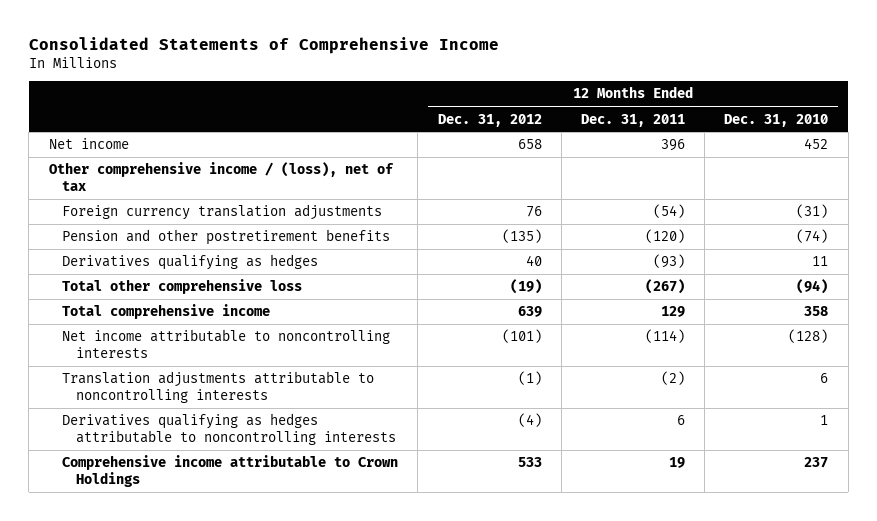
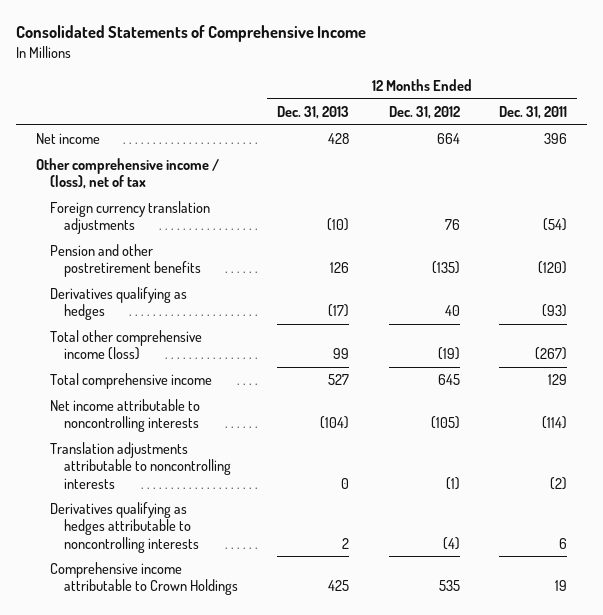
[724,113,829,127] Dec. 31, 2010 -> none
none -> [277,106,350,120] Dec. 31, 2013
[517,139,542,150] 658 -> [436,133,460,145] 664
[62,279,303,295] Total other comprehensive loss -> [49,330,202,361] Total other comprehensive income (loss)
[517,306,542,318] 639 -> [437,374,460,386] 645
[501,329,542,344] (101) -> [430,416,460,430] (105)
[517,457,542,468] 533 -> [438,580,460,592] 535

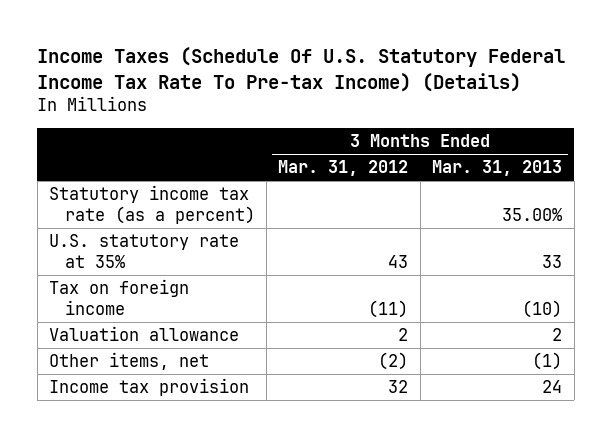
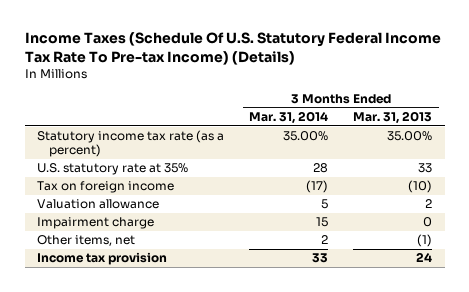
[278,160,409,177] Mar. 31, 2012 -> none
none -> [249,111,329,125] Mar. 31, 2014
none -> [37,217,155,230] Impairment charge

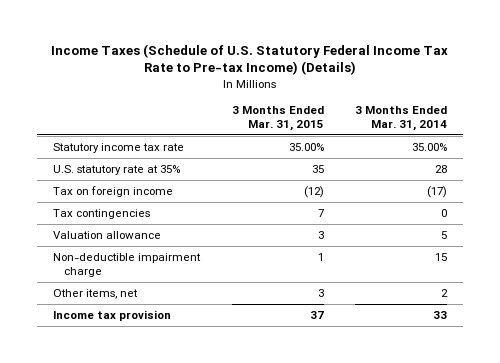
[24,32,441,65] Income Taxes (Schedule Of U.S. Statutory Federal Income Tax Rate To Pre-tax Income) (Details) -> [51,43,449,76] Income Taxes (Schedule of U.S. Statutory Federal Income Tax Rate to Pre-tax Income) (Details)
[353,111,433,125] Mar. 31, 2013 -> none
none -> [231,106,324,132] 3 Months Ended Mar. 31, 2015
[37,130,225,158] Statutory income tax rate (as a percent) -> [53,142,185,153] Statutory income tax rate
none -> [53,208,151,219] Tax contingencies
[37,217,155,230] Impairment charge -> [53,252,202,277] Non-deductible impairment charge

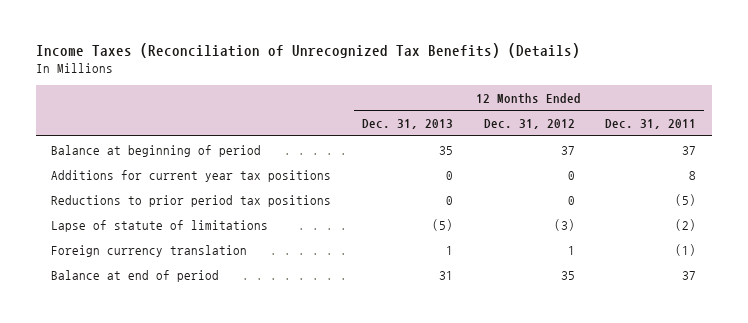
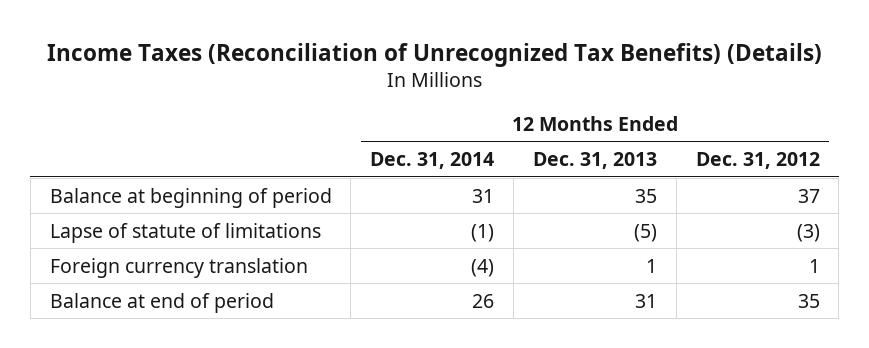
[605,119,697,130] Dec. 31, 2011 -> none
none -> [370,152,495,170] Dec. 31, 2014
[51,169,332,182] Additions for current year tax positions -> none
[51,194,332,207] Reductions to prior period tax positions -> none

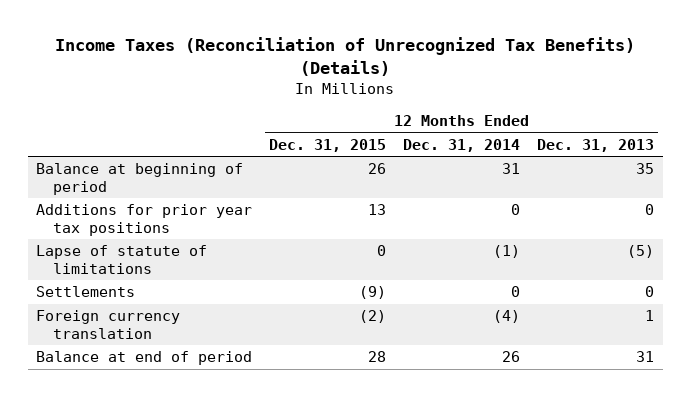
[695,152,820,170] Dec. 31, 2012 -> none
none -> [269,138,387,152] Dec. 31, 2015
none -> [36,204,253,236] Additions for prior year tax positions
none -> [36,286,136,298] Settlements

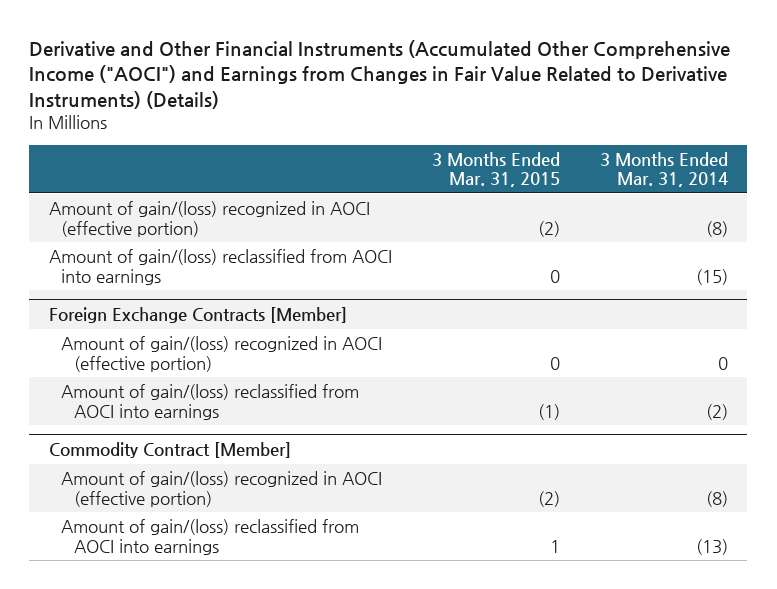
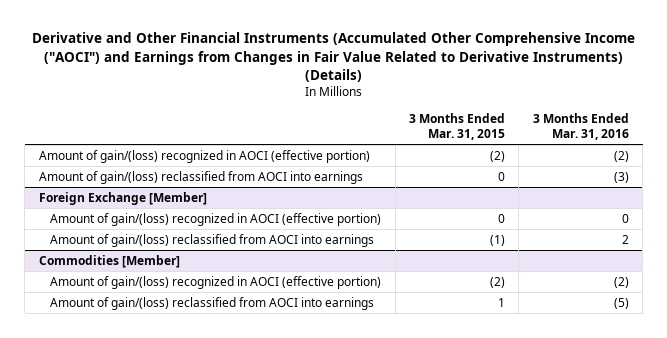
[599,151,728,188] 3 Months Ended Mar. 31, 2014 -> none
none -> [532,113,629,140] 3 Months Ended Mar. 31, 2016
[49,306,348,323] Foreign Exchange Contracts [Member] -> [38,192,207,206] Foreign Exchange [Member]
[49,441,292,458] Commodity Contract [Member] -> [38,255,180,269] Commodities [Member]

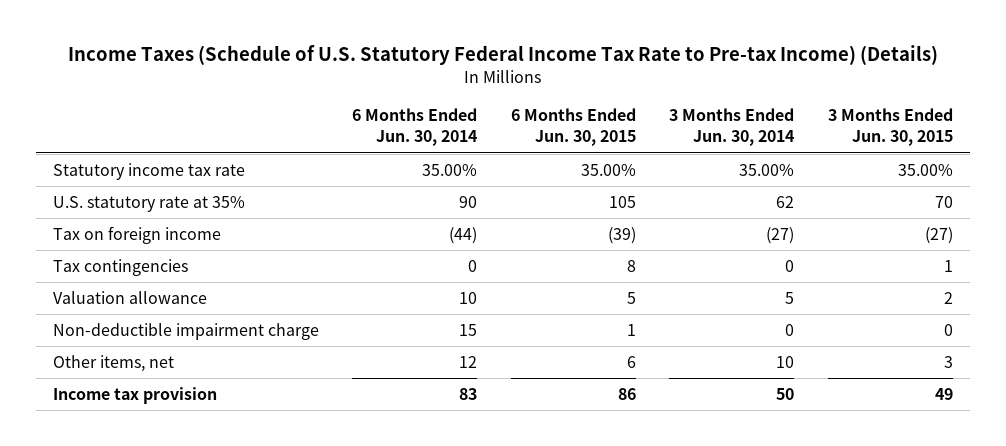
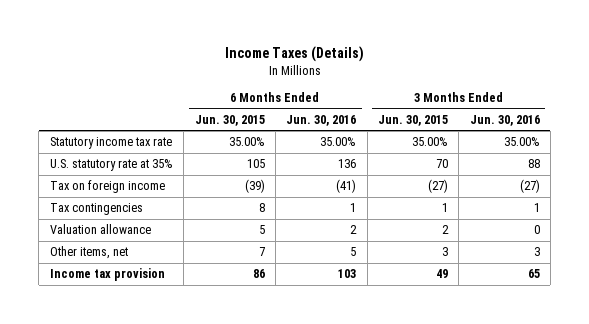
[67,45,938,66] Income Taxes (Schedule of U.S. Statutory Federal Income Tax Rate to Pre-tax Income) (Details) -> [224,46,364,63] Income Taxes (Details)
[352,108,478,147] 6 Months Ended Jun. 30, 2014 -> none
[669,108,795,147] 3 Months Ended Jun. 30, 2014 -> none
none -> [286,114,357,126] Jun. 30, 2016
none -> [469,114,540,126] Jun. 30, 2016
[52,323,319,341] Non-deductible impairment charge -> none
[626,356,636,369] 6 -> [258,247,265,257] 7

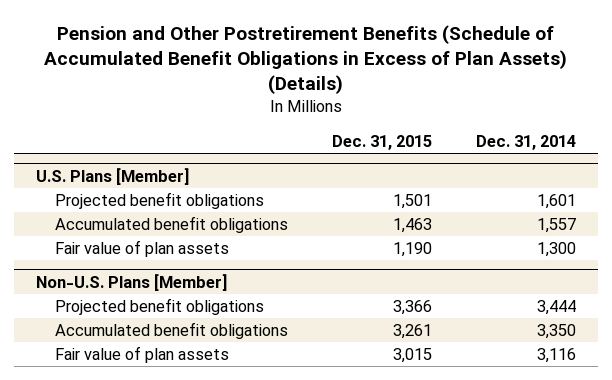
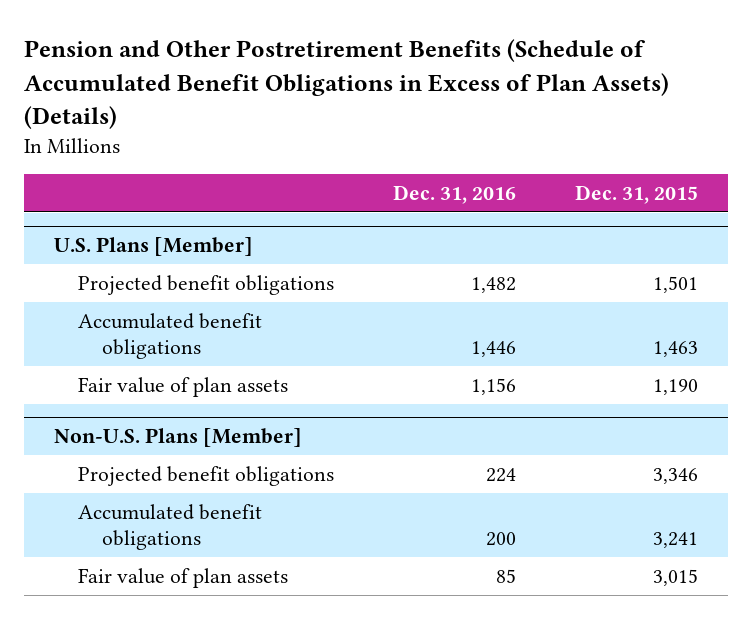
[475,134,576,150] Dec. 31, 2014 -> none
none -> [393,184,517,204] Dec. 31, 2016
[393,299,433,315] 3,366 -> [653,467,699,484] 3,346
[393,323,433,339] 3,261 -> [653,532,699,549] 3,241

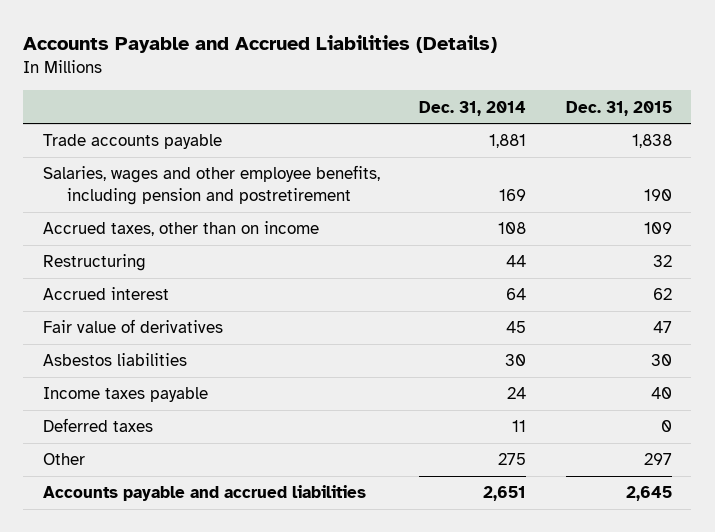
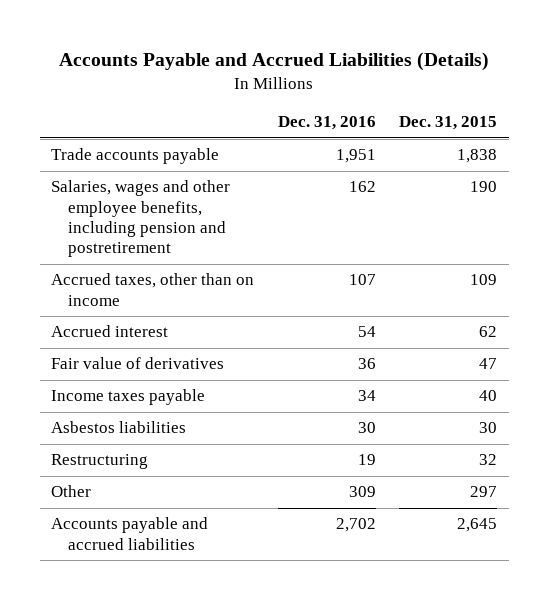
[419,100,527,116] Dec. 31, 2014 -> none
none -> [277,116,376,131] Dec. 31, 2016
[42,418,153,433] Deferred taxes -> none
[42,353,187,367] Asbestos liabilities -> [51,421,187,434] Asbestos liabilities
[42,254,146,272] Restructuring -> [51,454,149,470] Restructuring

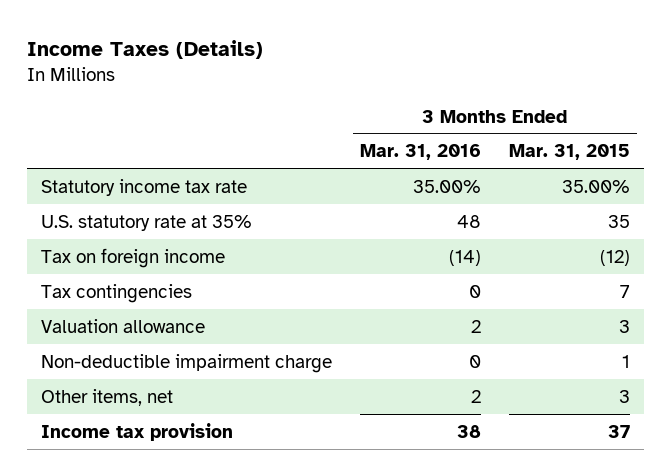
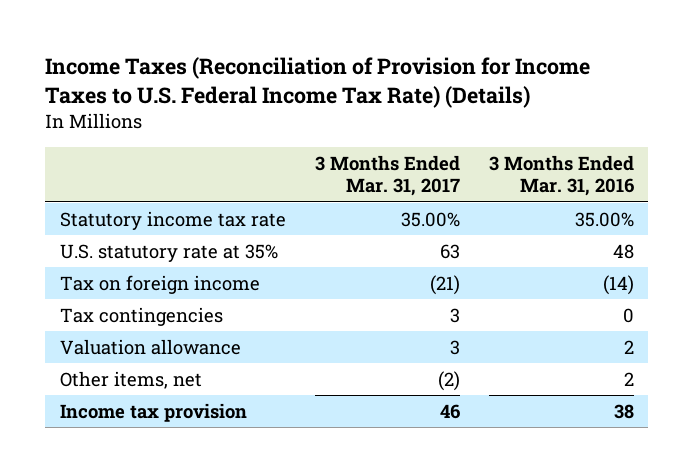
[27,39,264,59] Income Taxes (Details) -> [45,57,591,109] Income Taxes (Reconciliation of Provision for Income Taxes to U.S. Federal Income Tax Rate) (Details)
[509,144,631,161] Mar. 31, 2015 -> none
none -> [314,154,460,197] 3 Months Ended Mar. 31, 2017
[41,353,333,373] Non-deductible impairment charge -> none

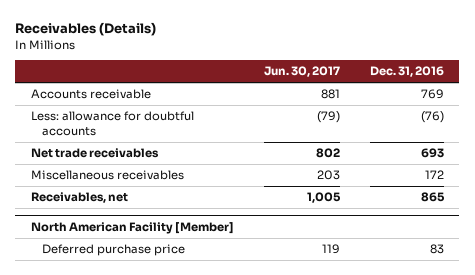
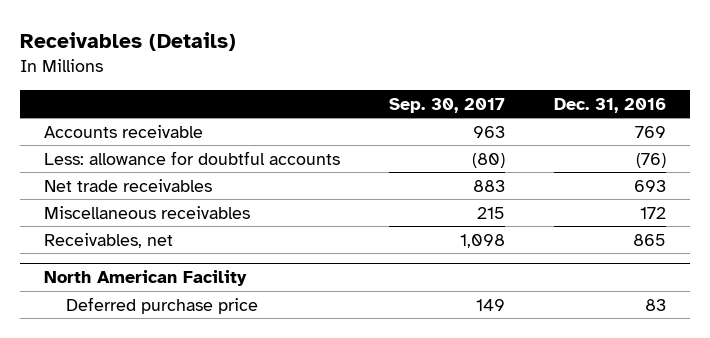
[263,66,340,78] Jun. 30, 2017 -> none
none -> [389,97,506,113] Sep. 30, 2017
[30,221,234,234] North American Facility [Member] -> [44,270,248,287] North American Facility

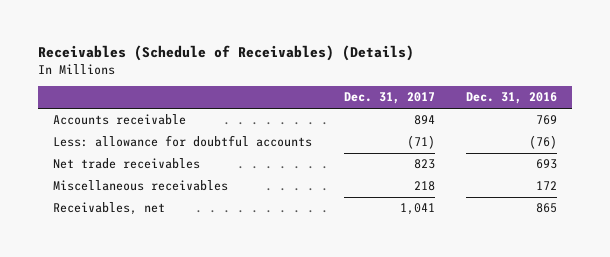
[20,31,237,51] Receivables (Details) -> [37,45,414,62] Receivables (Schedule of Receivables) (Details)
[389,97,506,113] Sep. 30, 2017 -> none
none -> [343,92,435,105] Dec. 31, 2017
[44,270,248,287] North American Facility -> none
[66,296,259,314] Deferred purchase price -> none

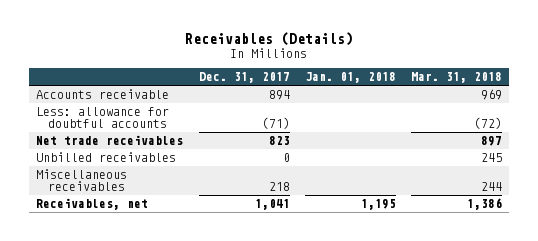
[37,45,414,62] Receivables (Schedule of Receivables) (Details) -> [185,32,354,47] Receivables (Details)
[465,92,557,105] Dec. 31, 2016 -> none
none -> [304,72,396,84] Jan. 01, 2018
none -> [410,72,502,84] Mar. 31, 2018
none -> [36,152,177,163] Unbilled receivables

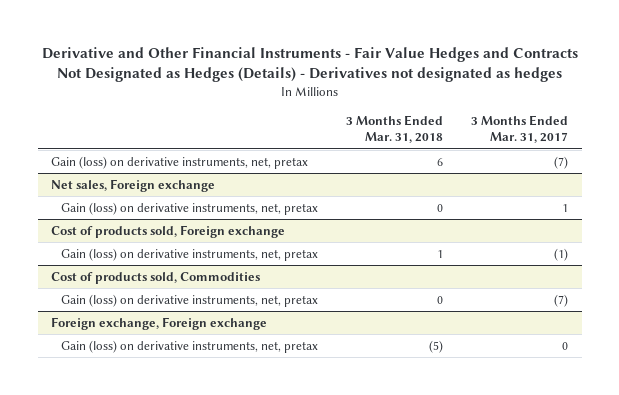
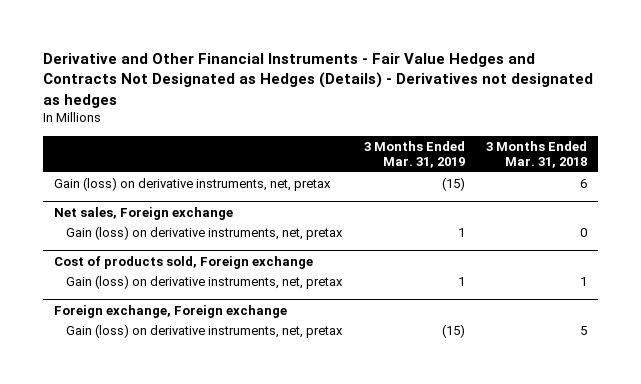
[470,114,568,144] 3 Months Ended Mar. 31, 2017 -> none
none -> [363,140,465,169] 3 Months Ended Mar. 31, 2019
[51,271,261,284] Cost of products sold, Commodities -> none
[61,293,319,307] Gain (loss) on derivative instruments, net, pretax -> none
[429,339,444,353] (5) -> [580,326,588,336] 5

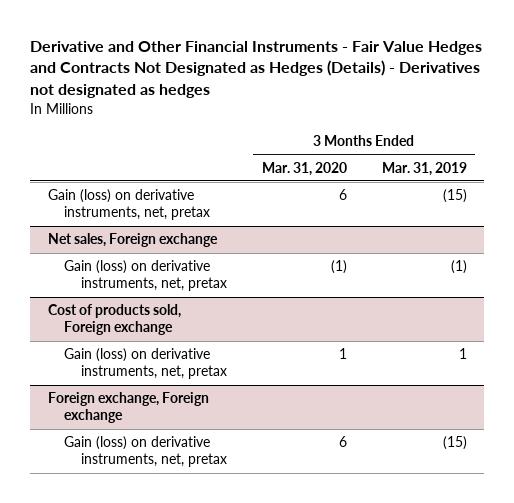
[486,140,588,169] 3 Months Ended Mar. 31, 2018 -> none
none -> [261,161,347,176] Mar. 31, 2020
[457,228,465,238] 1 -> [450,260,467,275] (1)

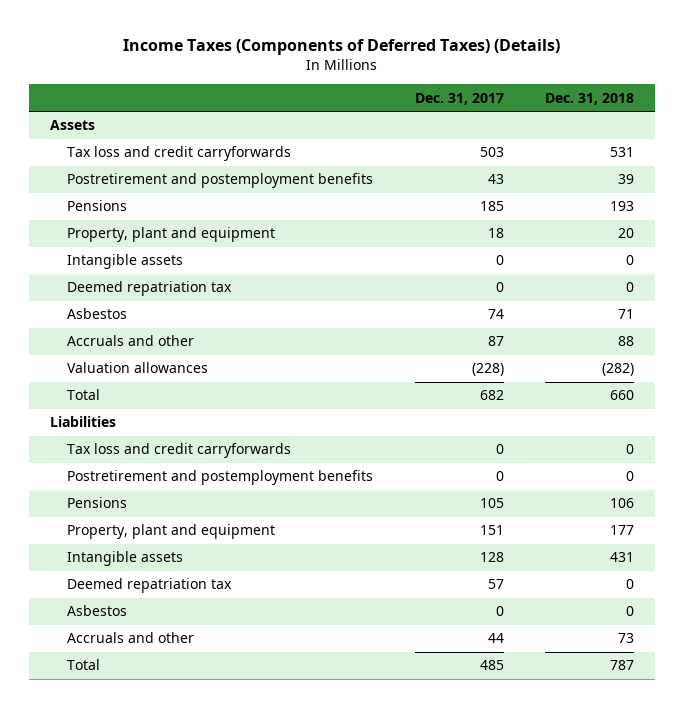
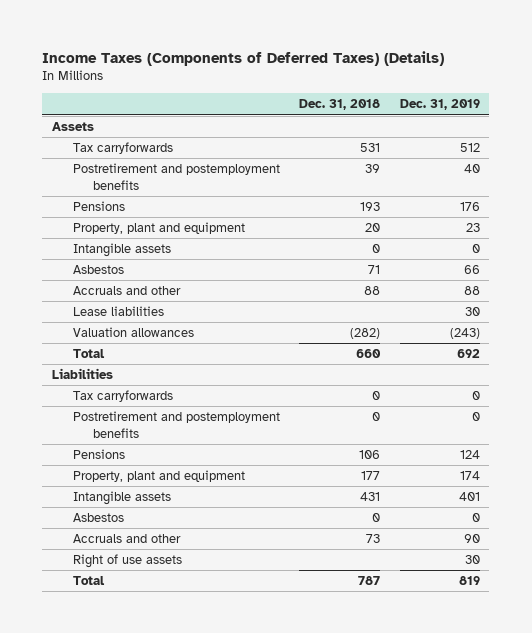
[414,92,504,105] Dec. 31, 2017 -> none
none -> [399,99,480,111] Dec. 31, 2019
[67,146,292,162] Tax loss and credit carryforwards -> [72,142,173,155] Tax carryforwards
[67,281,233,297] Deemed repatriation tax -> none
none -> [72,306,164,317] Lease liabilities
[67,443,292,459] Tax loss and credit carryforwards -> [72,390,173,403] Tax carryforwards
[67,578,233,594] Deemed repatriation tax -> none
none -> [72,554,182,569] Right of use assets

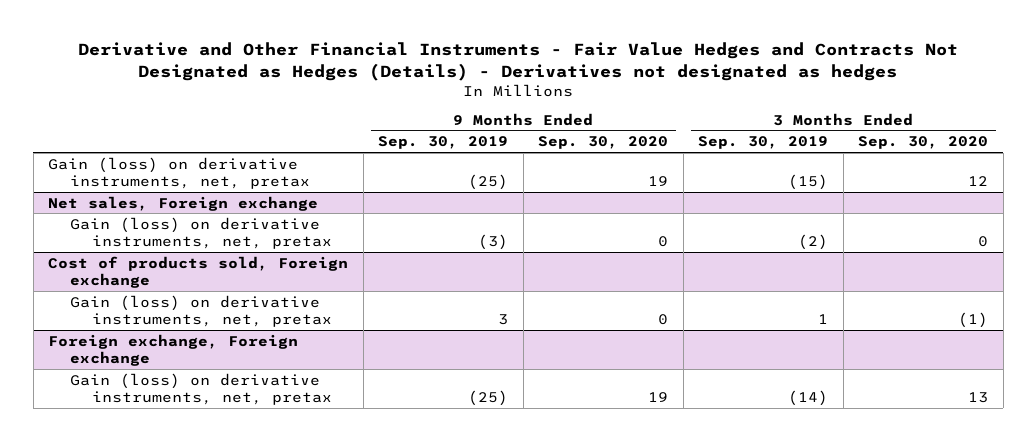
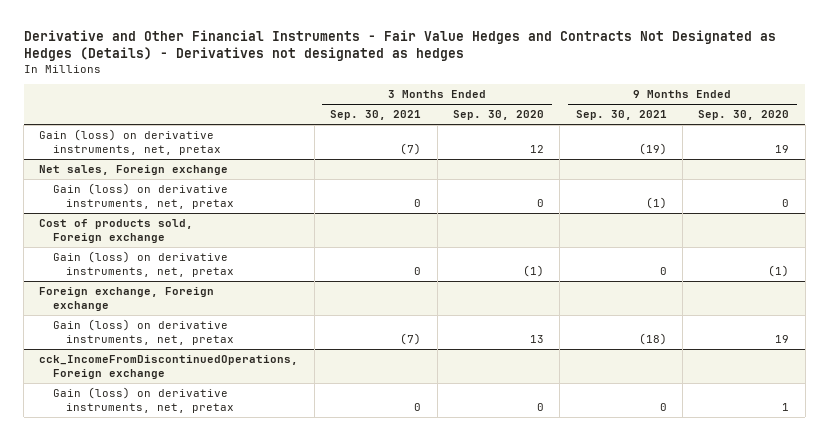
[378,136,509,150] Sep. 30, 2019 -> none
[698,136,829,150] Sep. 30, 2019 -> none
none -> [330,110,422,121] Sep. 30, 2021
none -> [575,110,667,121] Sep. 30, 2021
[658,314,669,326] 0 -> [768,265,790,278] (1)
none -> [39,355,299,380] cck_IncomeFromDiscontinuedOperations, Foreign exchange
none -> [52,387,234,414] Gain (loss) on derivative instruments, net, pretax

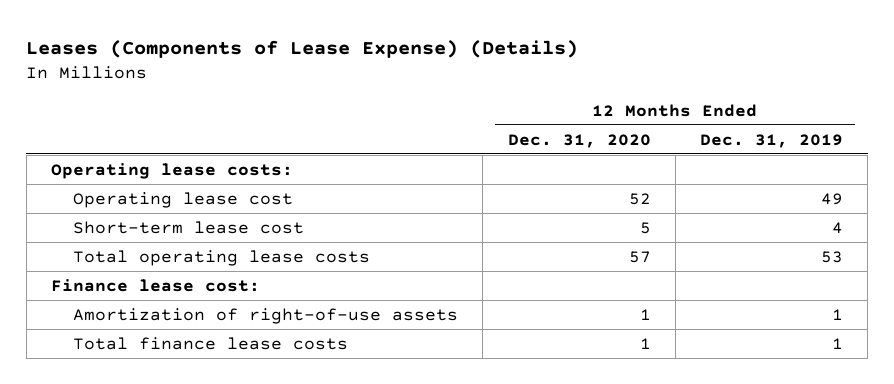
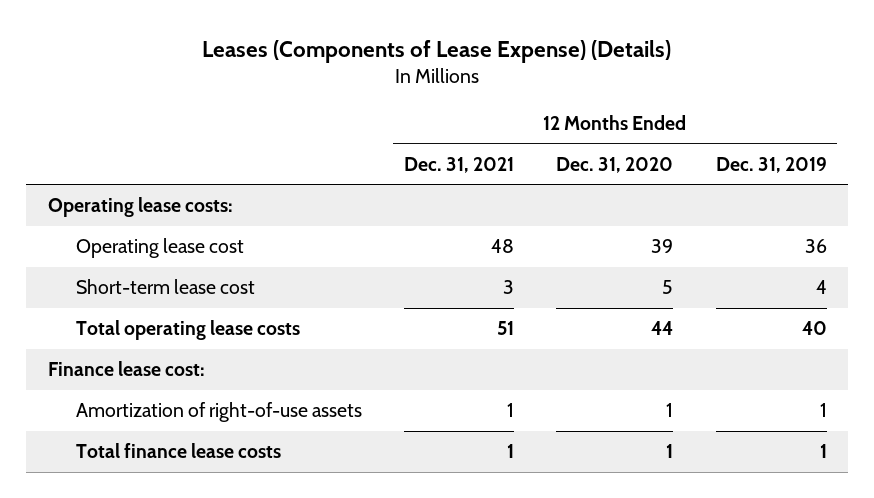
none -> [403,156,514,173] Dec. 31, 2021
[628,192,651,205] 52 -> [651,239,674,254] 39
[821,192,844,205] 49 -> [804,239,827,254] 36
[628,250,651,263] 57 -> [651,321,674,336] 44
[821,250,844,263] 53 -> [801,321,827,336] 40

